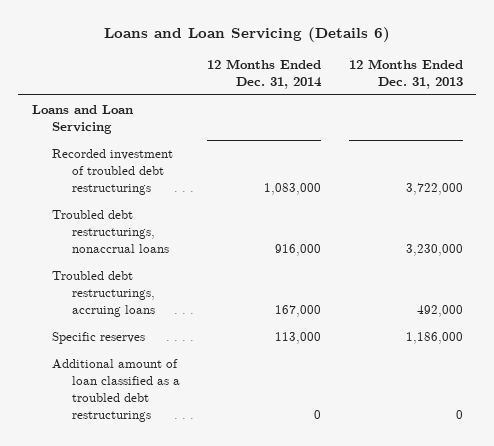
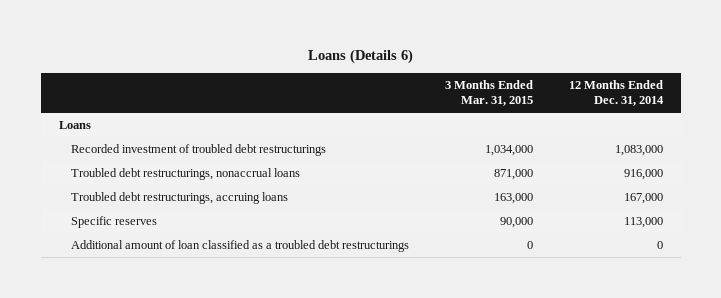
[104,27,391,43] Loans and Loan Servicing (Details 6) -> [307,49,413,65] Loans (Details 6)
[348,59,463,90] 12 Months Ended Dec. 31, 2013 -> none
none -> [445,79,534,107] 3 Months Ended Mar. 31, 2015
[31,104,133,134] Loans and Loan Servicing -> [58,120,91,129] Loans

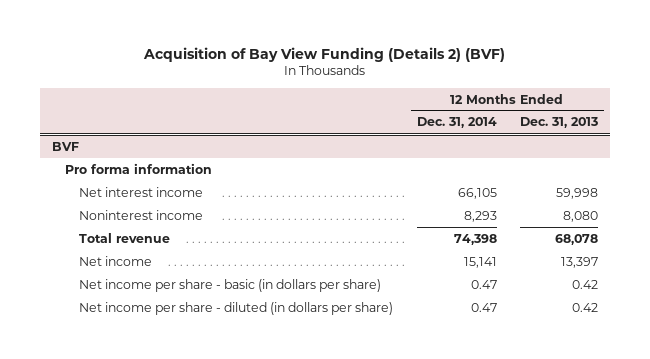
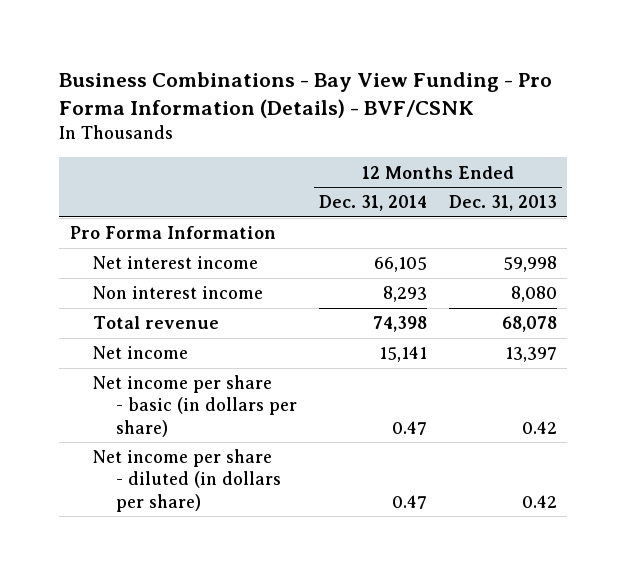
[142,46,505,62] Acquisition of Bay View Funding (Details 2) (BVF) -> [58,71,552,118] Business Combinations - Bay View Funding - Pro Forma Information (Details) - BVF/CSNK
[51,141,79,151] BVF -> none
[65,162,213,174] Pro forma information -> [69,226,276,240] Pro Forma Information
[78,209,203,220] Noninterest income -> [92,286,263,300] Non interest income

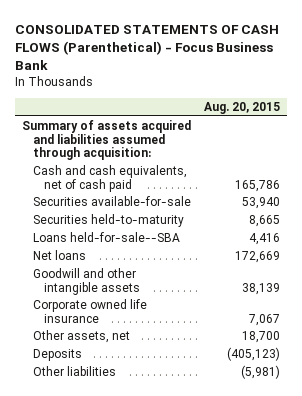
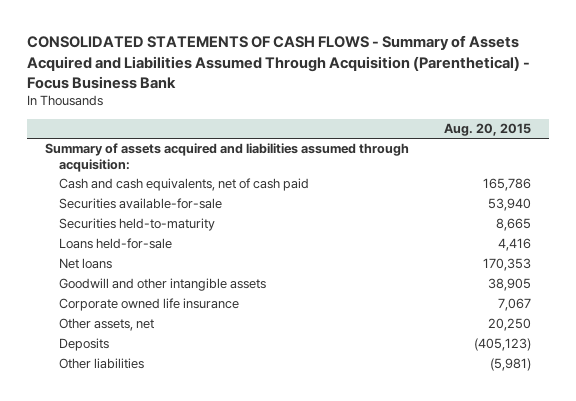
[15,24,280,71] CONSOLIDATED STATEMENTS OF CASH FLOWS (Parenthetical) - Focus Business Bank -> [26,35,530,89] CONSOLIDATED STATEMENTS OF CASH FLOWS - Summary of Assets Acquired and Liabilities Assumed Through Acquisition (Parenthetical) - Focus Business Bank
[33,231,181,242] Loans held-for-sale--SBA -> [58,238,172,250] Loans held-for-sale
[235,250,281,263] 172,669 -> [482,258,531,272] 170,353
[242,282,281,295] 38,139 -> [487,278,531,292] 38,905
[242,330,281,343] 18,700 -> [487,318,531,332] 20,250

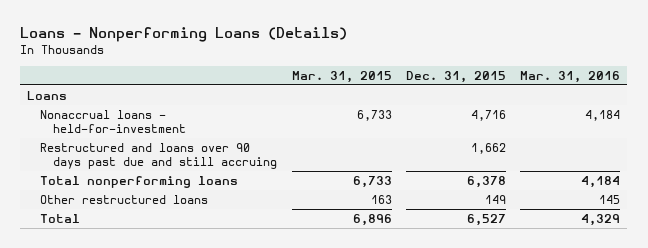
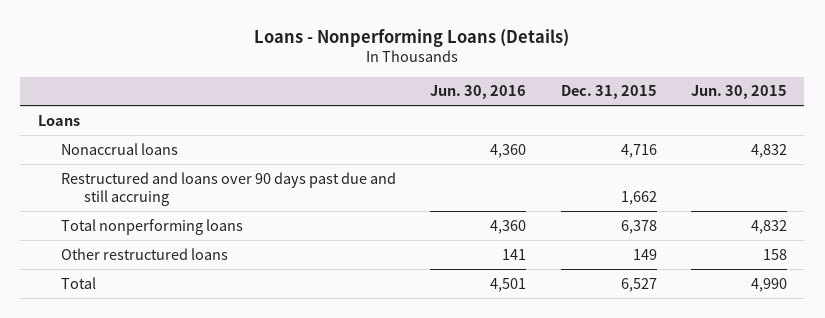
[291,70,392,83] Mar. 31, 2015 -> none
[520,70,621,83] Mar. 31, 2016 -> none
none -> [430,85,527,100] Jun. 30, 2016
none -> [691,85,788,100] Jun. 30, 2015
[40,109,187,133] Nonaccrual loans - held-for-investment -> [60,142,178,155] Nonaccrual loans

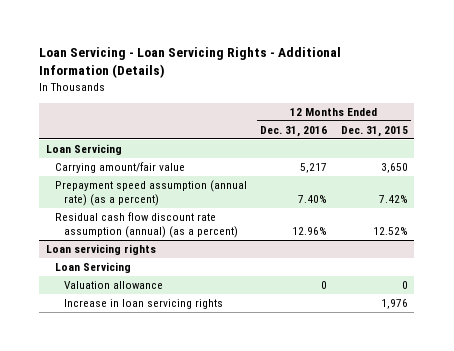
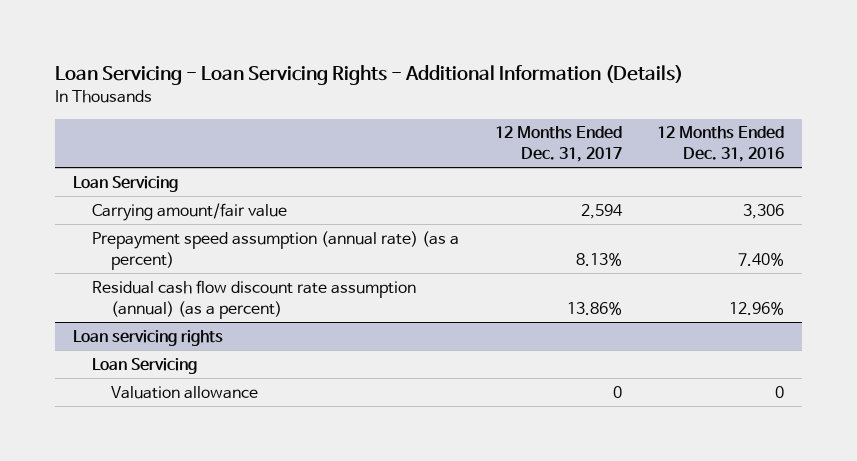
[340,125,408,137] Dec. 31, 2015 -> none
none -> [494,126,622,163] 12 Months Ended Dec. 31, 2017
[300,163,328,174] 5,217 -> [743,203,785,219] 3,306
[64,299,224,310] Increase in loan servicing rights -> none

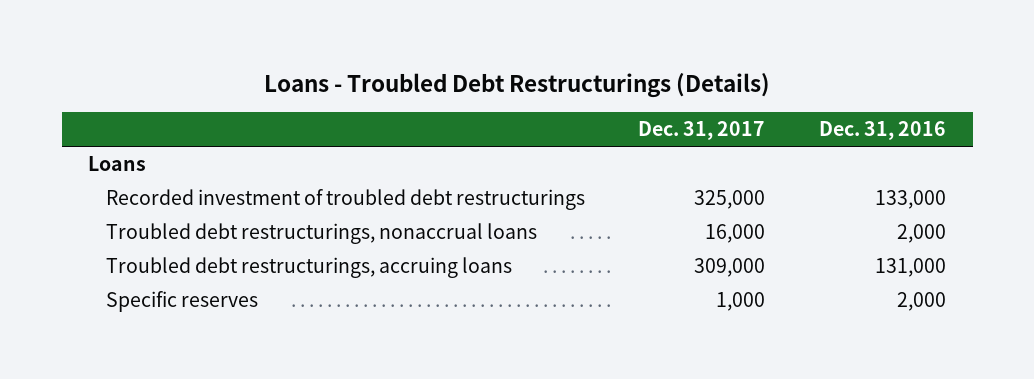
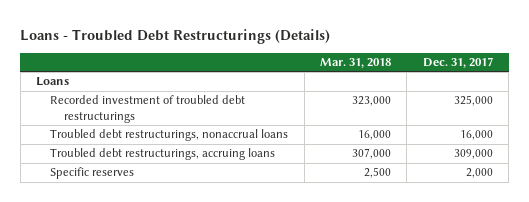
[818,121,946,141] Dec. 31, 2016 -> none
none -> [319,58,391,69] Mar. 31, 2018
[716,292,766,312] 1,000 -> [465,168,493,179] 2,000

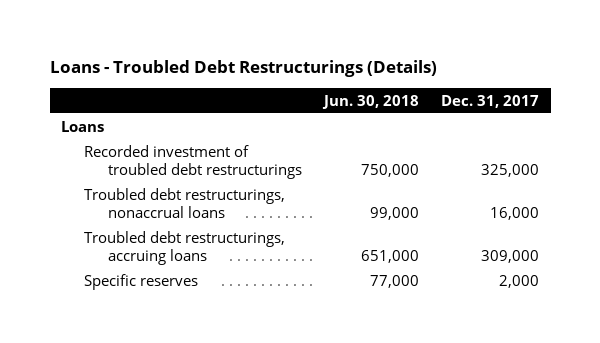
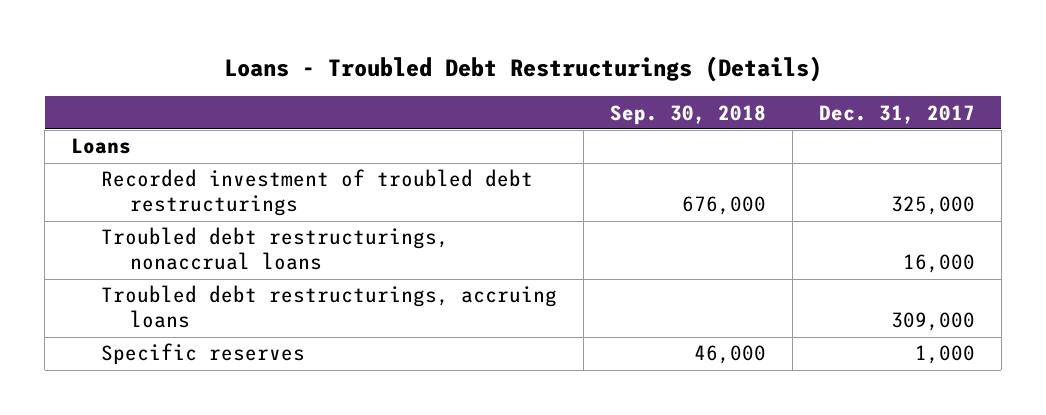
[322,94,420,109] Jun. 30, 2018 -> none
none -> [609,104,766,125] Sep. 30, 2018
[499,274,540,288] 2,000 -> [914,345,975,365] 1,000

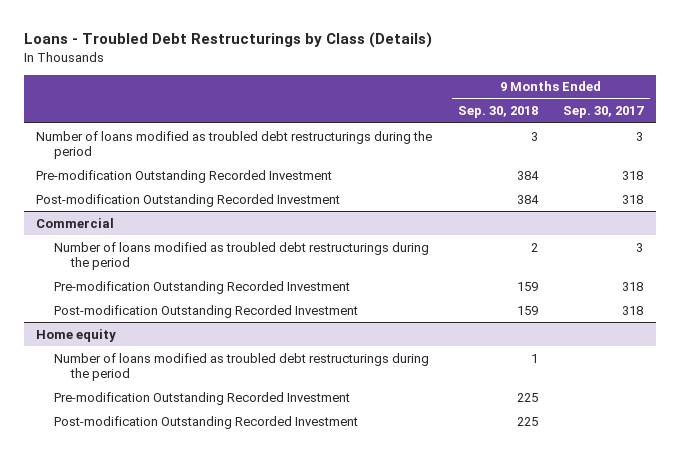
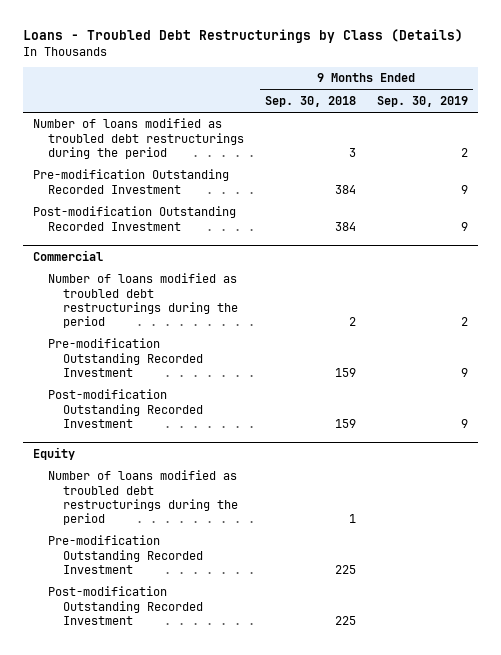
[563,106,645,119] Sep. 30, 2017 -> none
none -> [376,96,468,108] Sep. 30, 2019
[36,328,117,342] Home equity -> [33,446,76,460] Equity

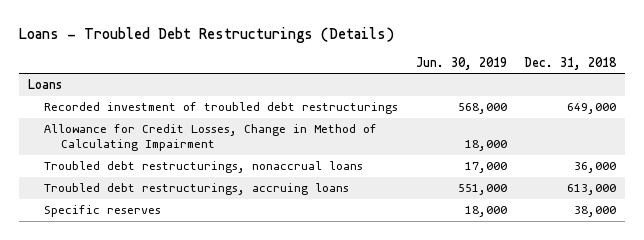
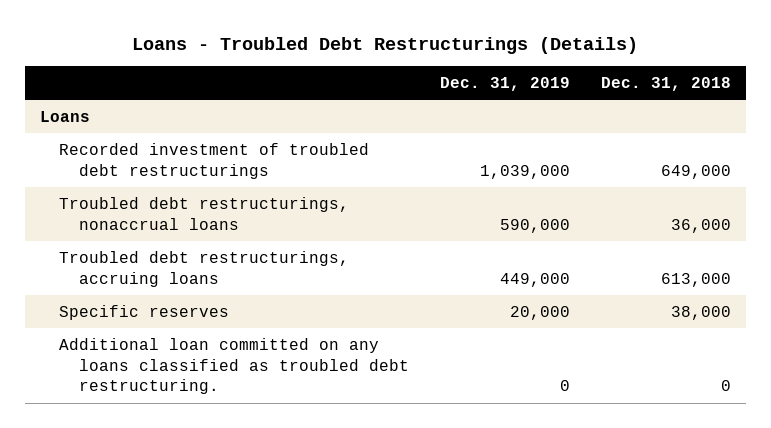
[415,56,507,70] Jun. 30, 2019 -> none
none -> [439,76,570,91] Dec. 31, 2019
[44,124,378,152] Allowance for Credit Losses, Change in Method of Calculating Impairment -> none
none -> [59,337,409,395] Additional loan committed on any loans classified as troubled debt restructuring.

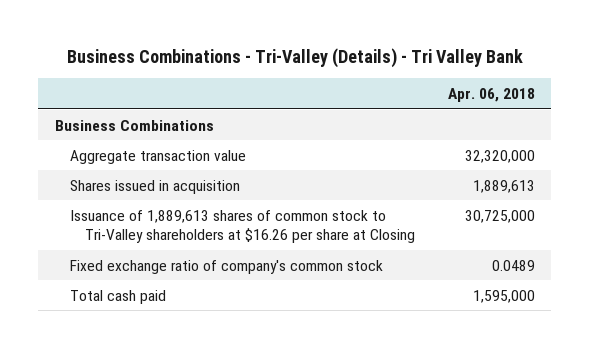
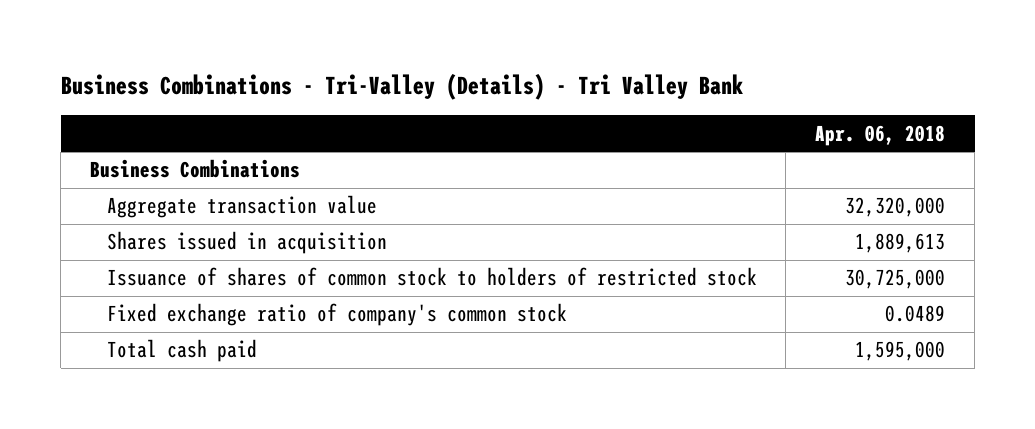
[69,209,416,244] Issuance of 1,889,613 shares of common stock to Tri-Valley shareholders at $16.26 per share at Closing -> [106,267,757,287] Issuance of shares of common stock to holders of restricted stock

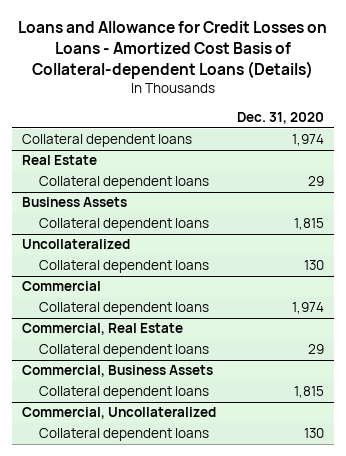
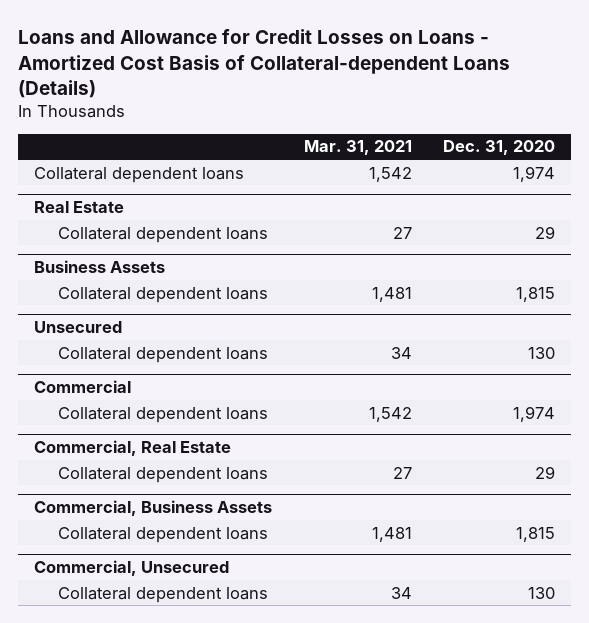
none -> [303,140,412,156] Mar. 31, 2021
[22,239,131,250] Uncollateralized -> [34,321,123,334] Unsecured
[22,407,217,420] Commercial, Uncollateralized -> none
none -> [34,560,230,577] Commercial, Unsecured

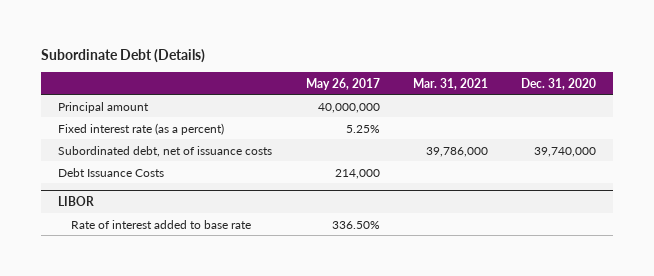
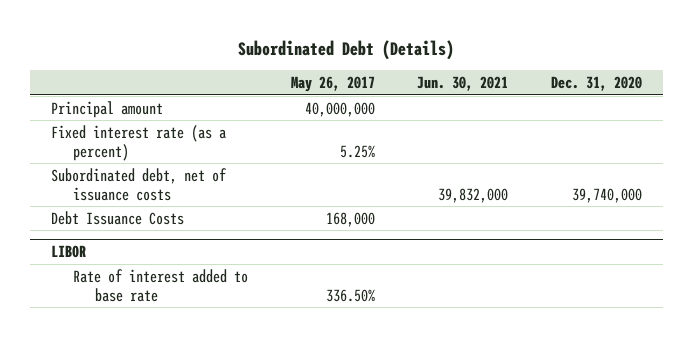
[41,49,206,64] Subordinate Debt (Details) -> [238,39,455,60] Subordinated Debt (Details)
[412,77,488,90] Mar. 31, 2021 -> none
none -> [417,76,509,92] Jun. 30, 2021
[334,168,380,179] 214,000 -> [325,211,375,227] 168,000

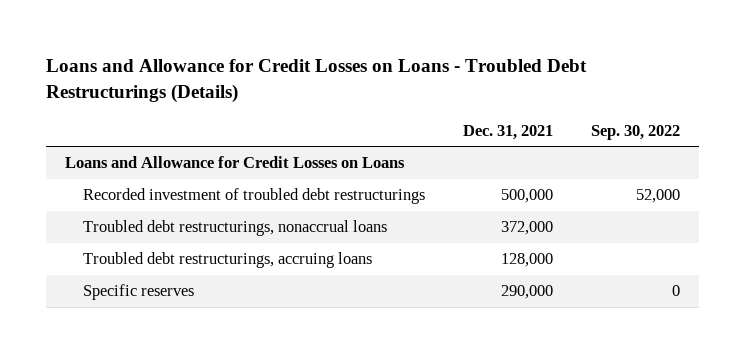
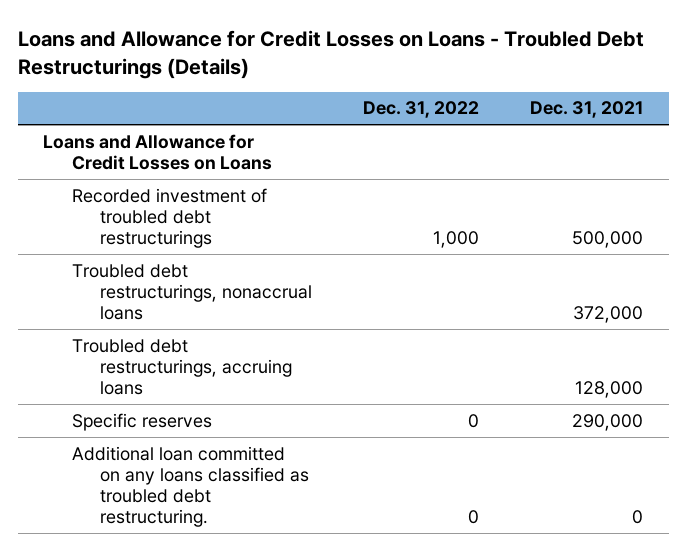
[591,124,681,140] Sep. 30, 2022 -> none
none -> [363,101,480,119] Dec. 31, 2022
none -> [71,445,310,528] Additional loan committed on any loans classified as troubled debt restructuring.

